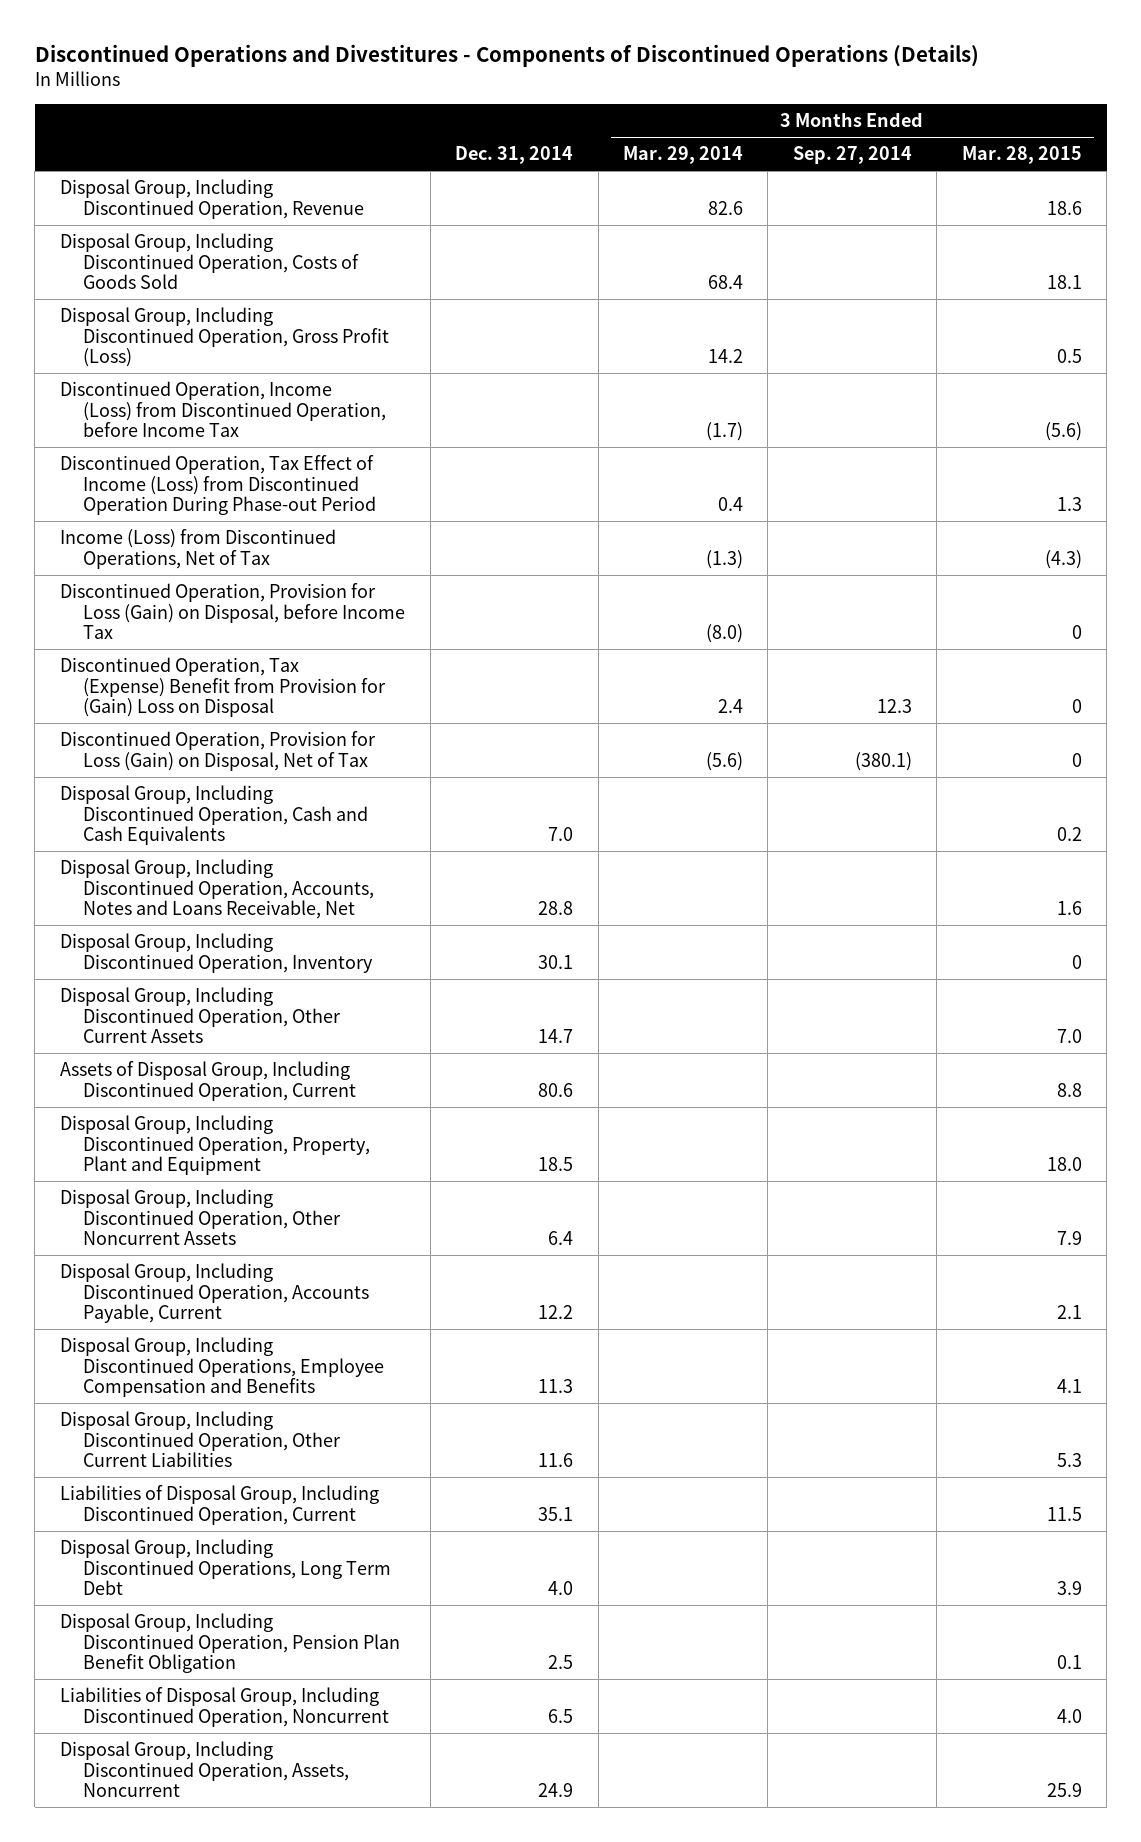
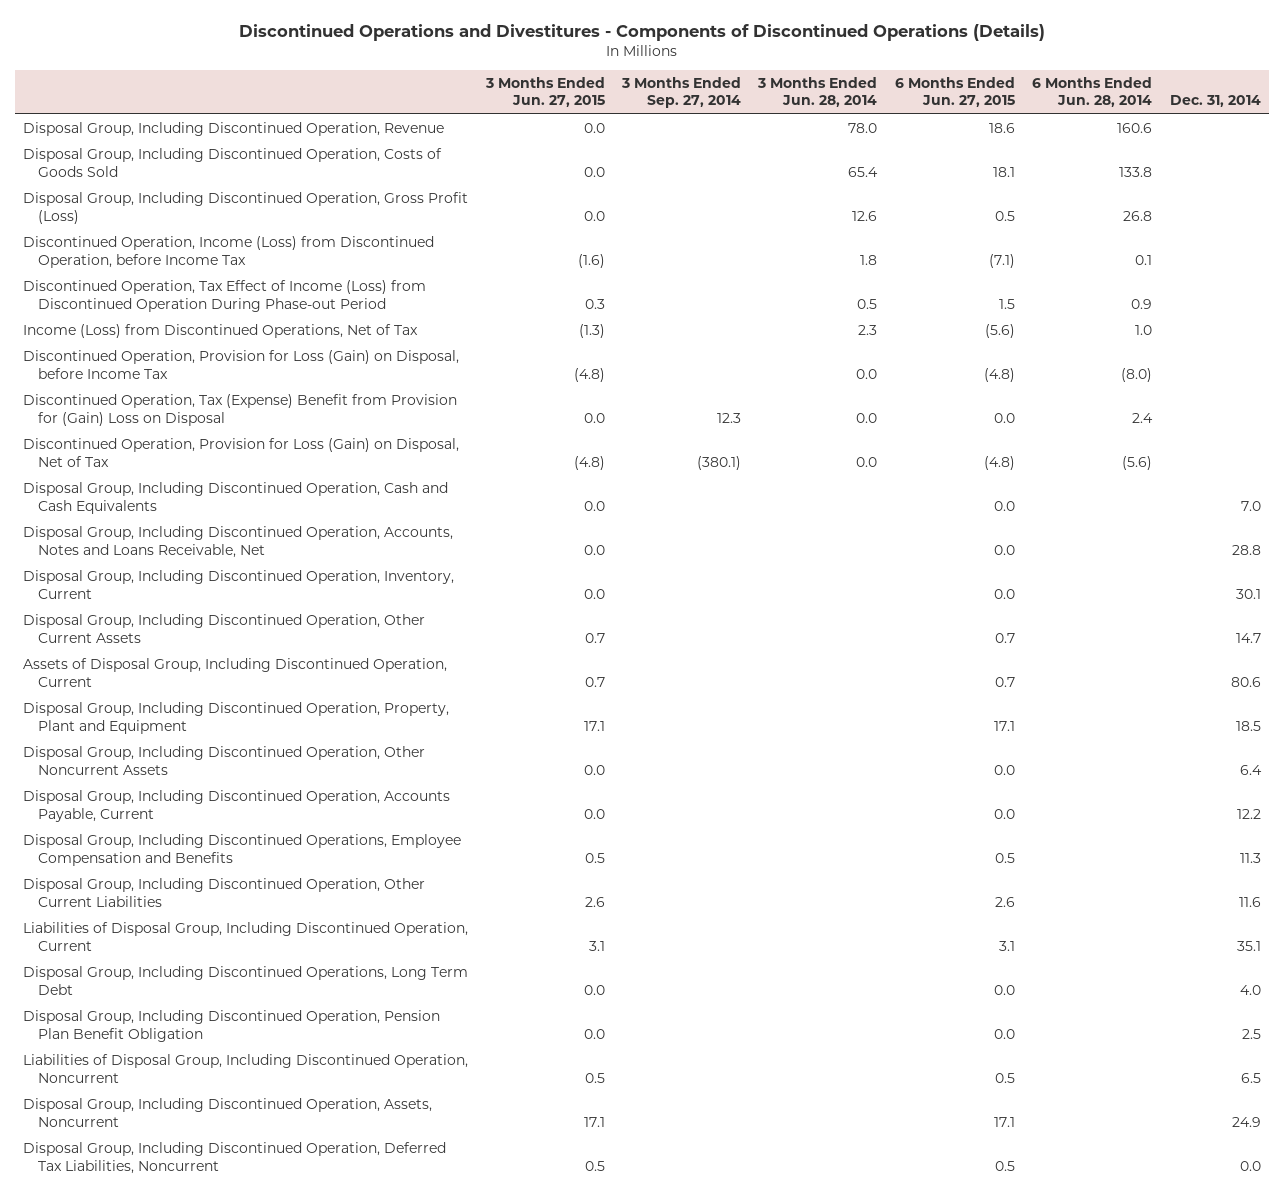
[623,146,744,165] Mar. 29, 2014 -> none
[961,146,1082,165] Mar. 28, 2015 -> none
none -> [484,76,605,108] 3 Months Ended Jun. 27, 2015
none -> [757,76,878,108] 3 Months Ended Jun. 28, 2014
none -> [894,76,1015,108] 6 Months Ended Jun. 27, 2015
none -> [1032,76,1153,108] 6 Months Ended Jun. 28, 2014
[59,933,374,973] Disposal Group, Including Discontinued Operation, Inventory -> [23,570,455,599] Disposal Group, Including Discontinued Operation, Inventory, Current
none -> [23,1142,447,1174] Disposal Group, Including Discontinued Operation, Deferred Tax Liabilities, Noncurrent

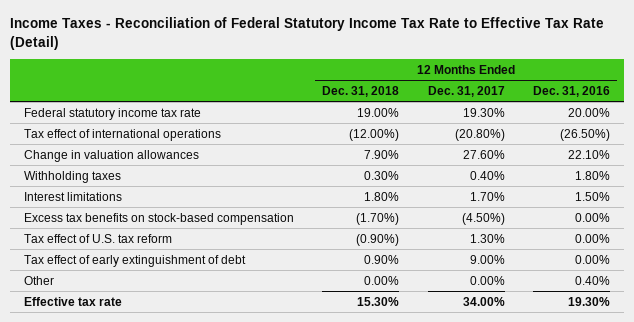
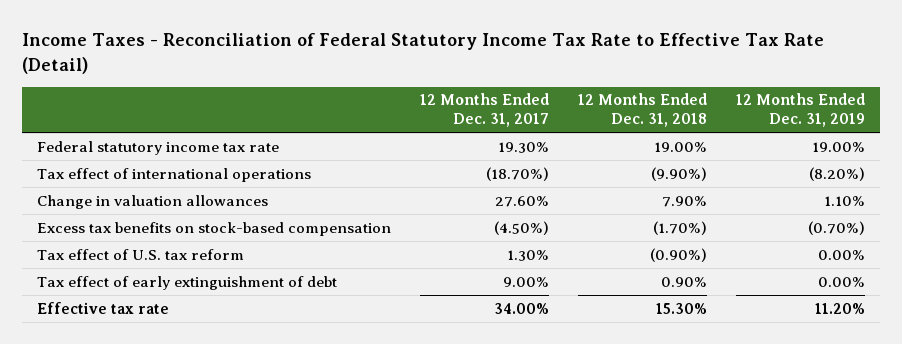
[532,85,610,97] Dec. 31, 2016 -> none
none -> [736,93,866,128] 12 Months Ended Dec. 31, 2019
[349,128,400,141] (12.00%) -> [651,166,708,181] (9.90%)
[454,128,505,141] (20.80%) -> [485,166,549,181] (18.70%)
[24,170,122,183] Withholding taxes -> none
[24,191,123,201] Interest limitations -> none
[24,275,55,285] Other -> none

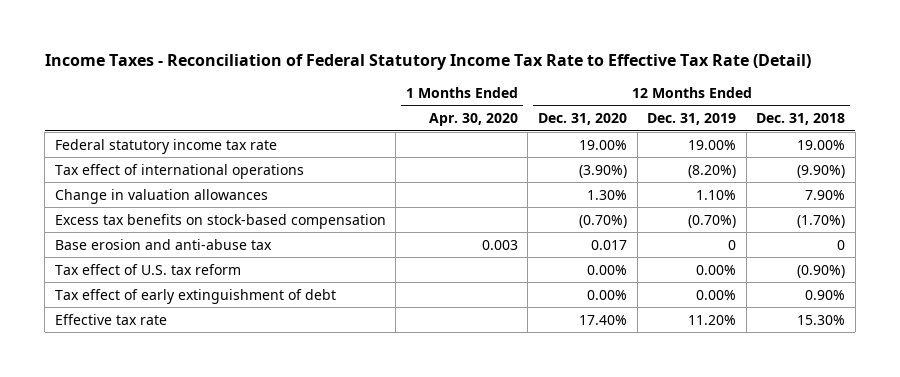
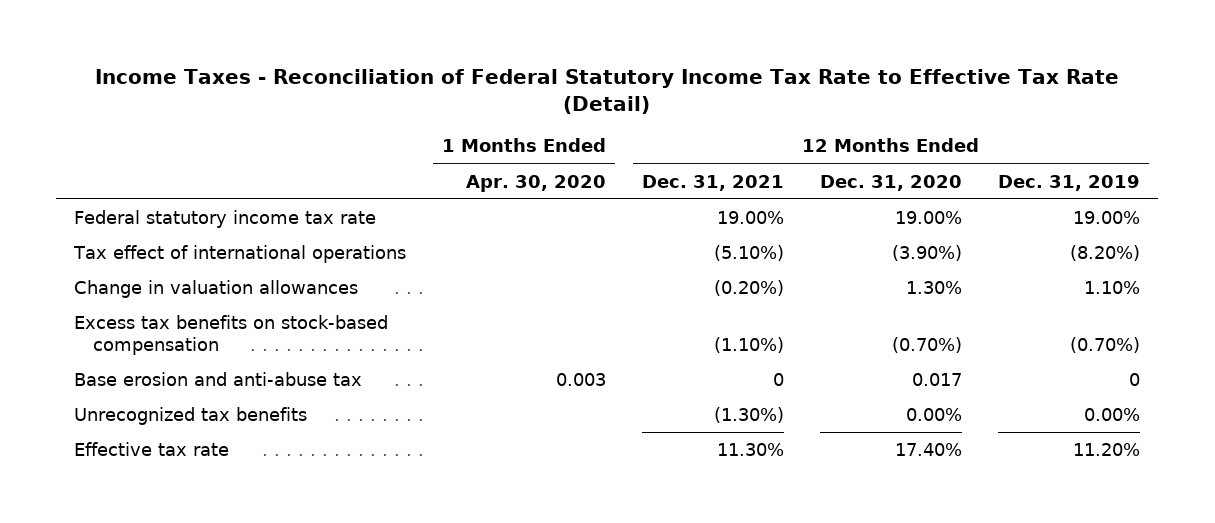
[756,112,846,125] Dec. 31, 2018 -> none
none -> [642,174,785,191] Dec. 31, 2021
[54,263,241,275] Tax effect of U.S. tax reform -> none
[54,288,336,304] Tax effect of early extinguishment of debt -> none
none -> [74,406,308,425] Unrecognized tax benefits

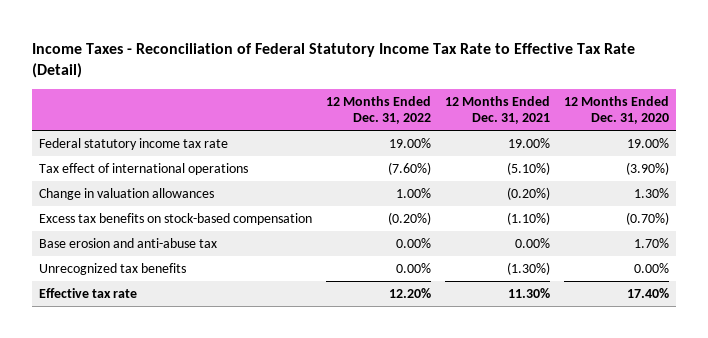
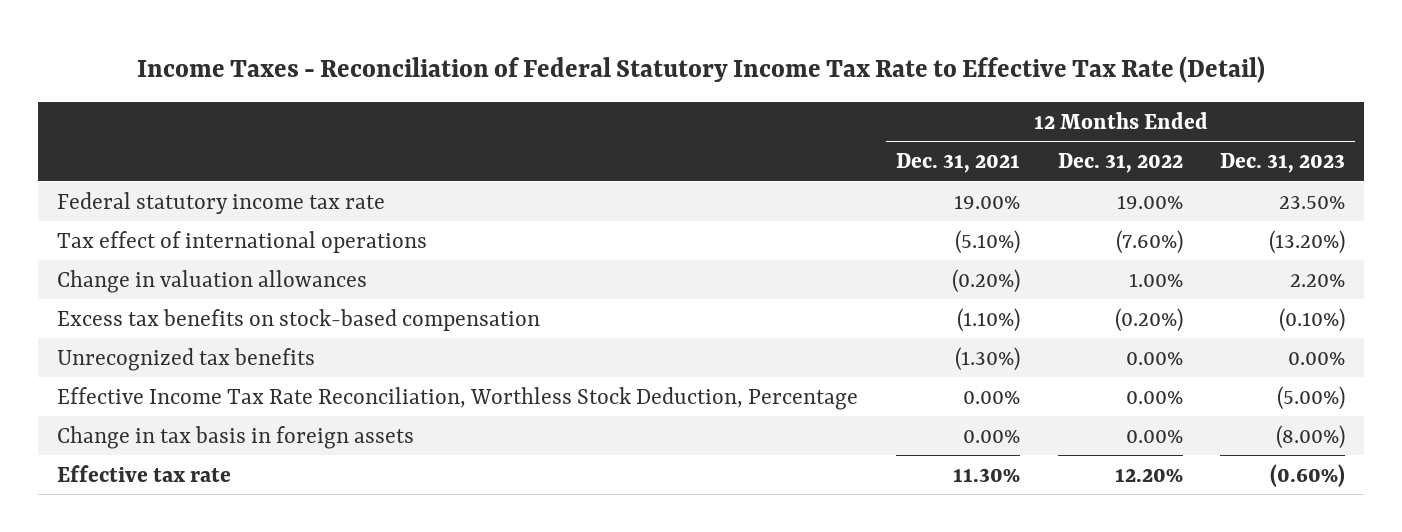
[563,96,669,125] 12 Months Ended Dec. 31, 2020 -> none
none -> [1220,153,1346,174] Dec. 31, 2023
[39,238,218,249] Base erosion and anti-abuse tax -> none
none -> [57,386,859,410] Effective Income Tax Rate Reconciliation, Worthless Stock Deduction, Percentage
none -> [57,425,415,449] Change in tax basis in foreign assets

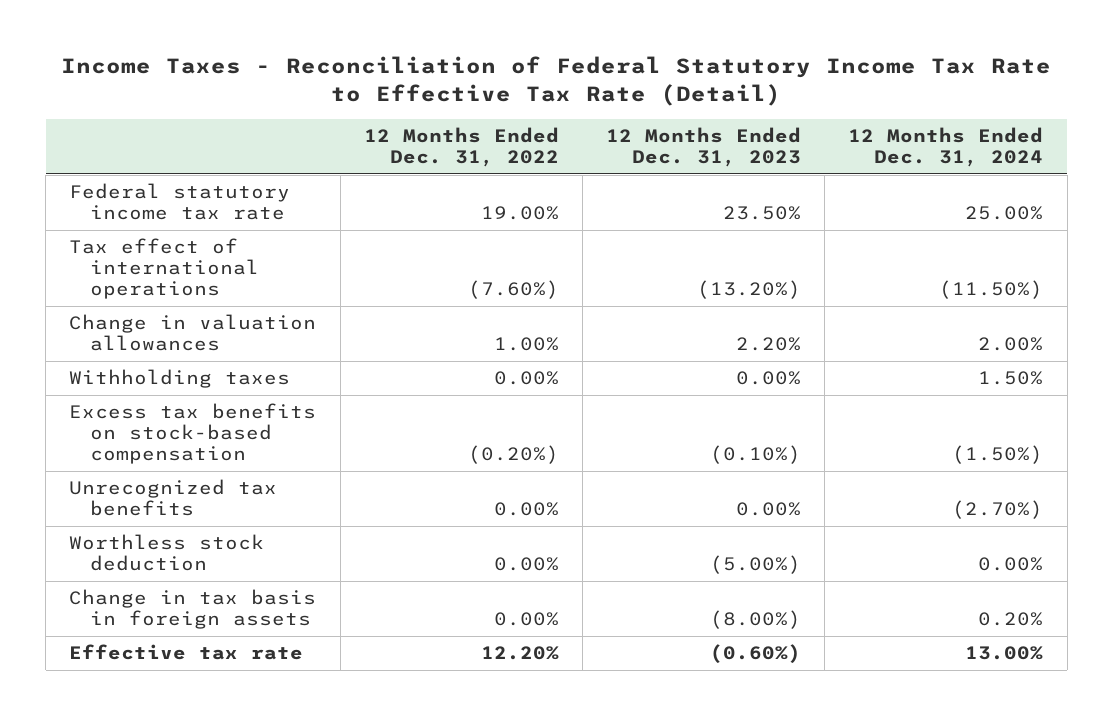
[895,153,1020,174] Dec. 31, 2021 -> none
none -> [848,127,1044,168] 12 Months Ended Dec. 31, 2024
none -> [69,369,291,389] Withholding taxes
[57,386,859,410] Effective Income Tax Rate Reconciliation, Worthless Stock Deduction, Percentage -> [69,534,265,572] Worthless stock deduction

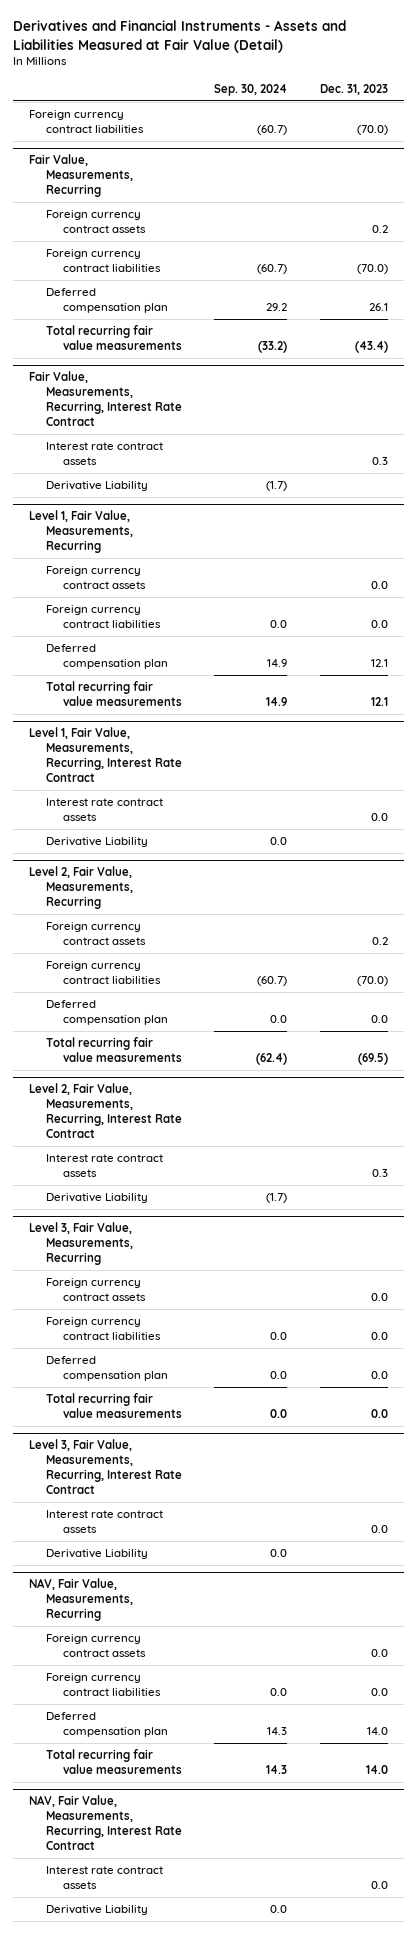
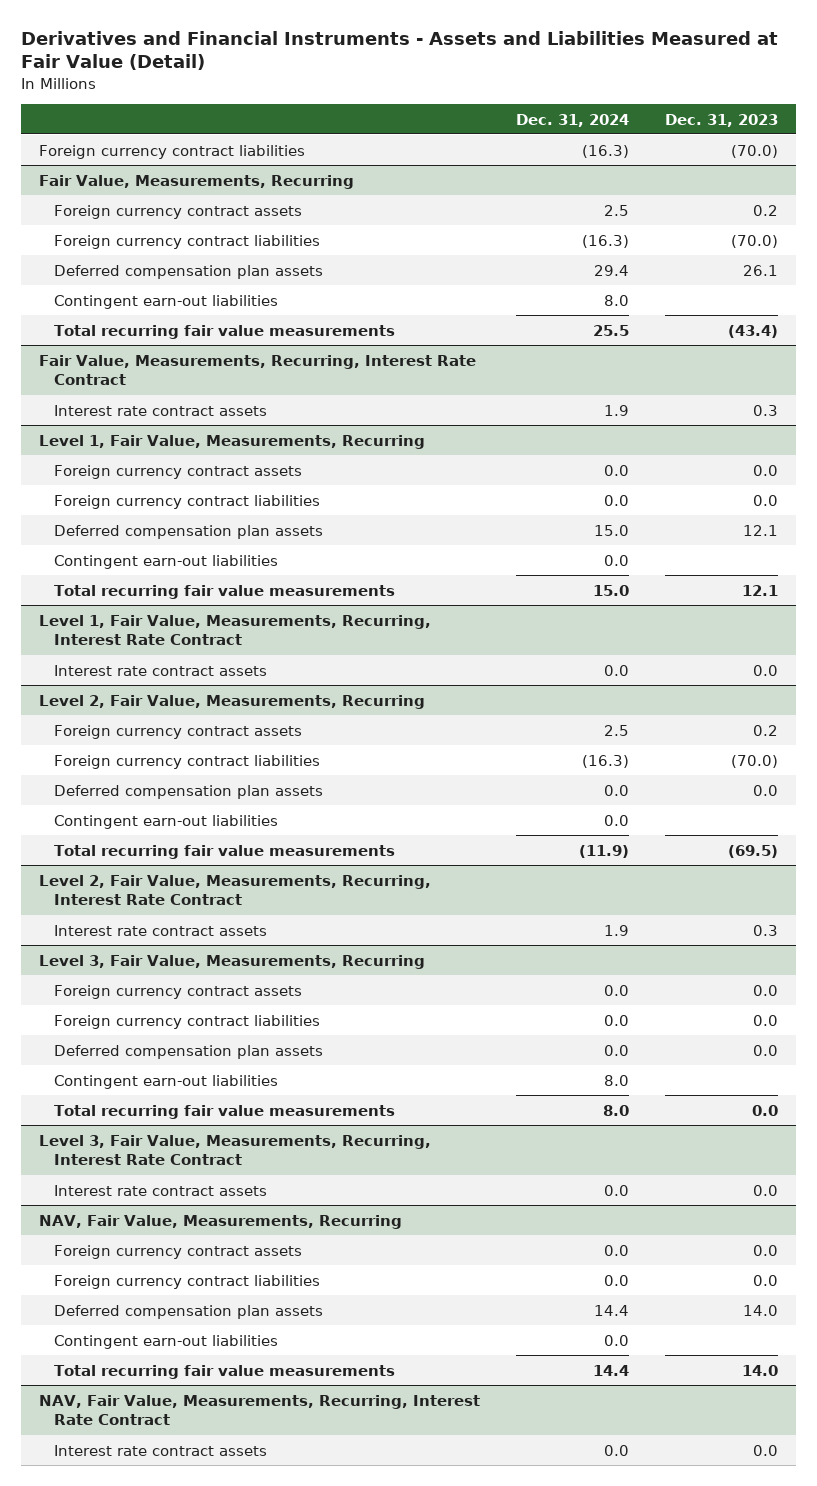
[214,84,288,97] Sep. 30, 2024 -> none
none -> [516,113,630,127] Dec. 31, 2024
[46,288,169,313] Deferred compensation plan -> [53,264,323,279] Deferred compensation plan assets
none -> [53,294,278,309] Contingent earn-out liabilities
[46,481,149,492] Derivative Liability -> none
[46,644,169,669] Deferred compensation plan -> [53,524,323,539] Deferred compensation plan assets
none -> [53,554,278,569] Contingent earn-out liabilities
[46,837,149,848] Derivative Liability -> none
[46,1000,169,1025] Deferred compensation plan -> [53,784,323,799] Deferred compensation plan assets
none -> [53,814,278,829] Contingent earn-out liabilities
[46,1193,149,1204] Derivative Liability -> none
[46,1356,169,1381] Deferred compensation plan -> [53,1044,323,1059] Deferred compensation plan assets
none -> [53,1074,278,1089] Contingent earn-out liabilities
[46,1549,149,1560] Derivative Liability -> none
[46,1712,169,1737] Deferred compensation plan -> [53,1304,323,1319] Deferred compensation plan assets
none -> [53,1334,278,1349] Contingent earn-out liabilities
[46,1905,149,1916] Derivative Liability -> none

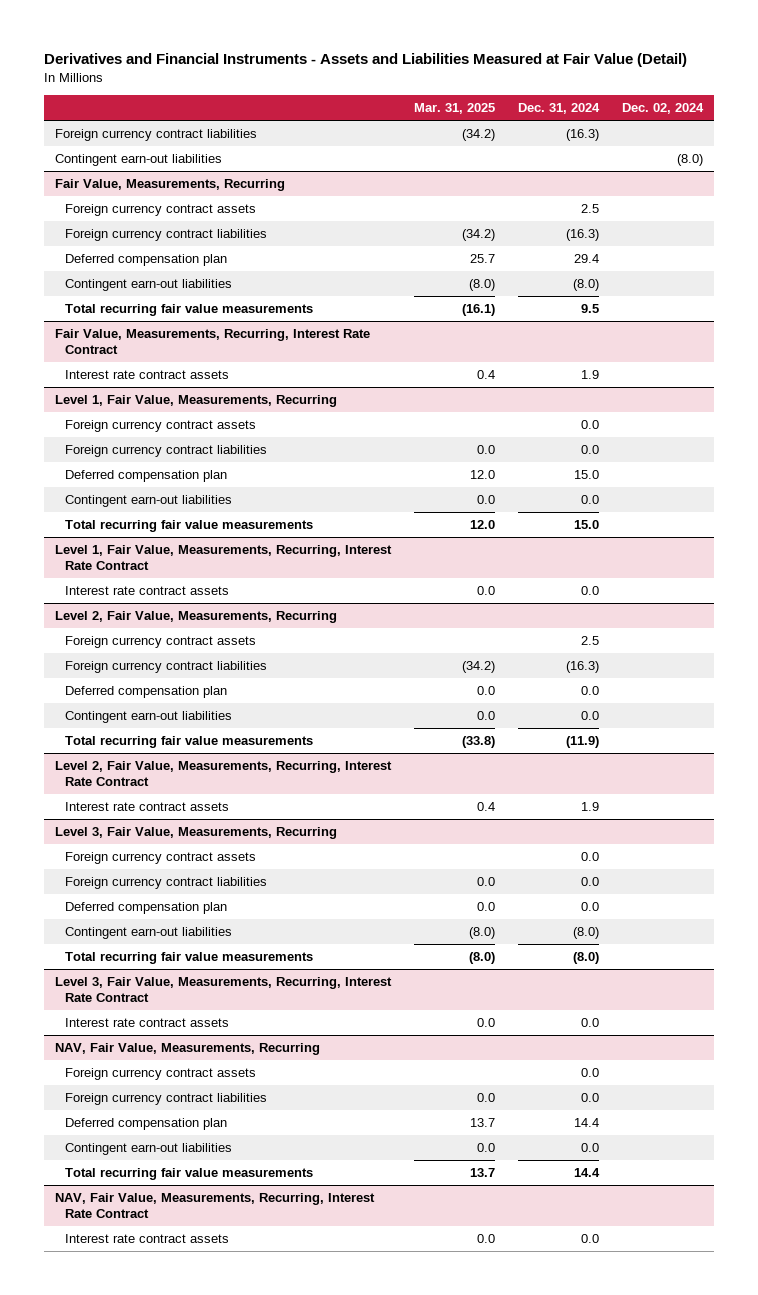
[665,113,779,127] Dec. 31, 2023 -> none
none -> [413,102,495,114] Mar. 31, 2025
none -> [621,102,704,114] Dec. 02, 2024
none -> [55,154,223,167] Contingent earn-out liabilities
[53,264,323,279] Deferred compensation plan assets -> [64,254,227,267] Deferred compensation plan
[604,294,630,306] 8.0 -> [572,279,599,292] (8.0)
[593,324,630,336] 25.5 -> [580,304,599,314] 9.5
[53,524,323,539] Deferred compensation plan assets -> [64,470,227,483] Deferred compensation plan
[53,784,323,799] Deferred compensation plan assets -> [64,686,227,699] Deferred compensation plan
[53,1044,323,1059] Deferred compensation plan assets -> [64,902,227,915] Deferred compensation plan
[604,1074,630,1086] 8.0 -> [572,927,599,940] (8.0)
[603,1104,630,1116] 8.0 -> [572,952,599,965] (8.0)
[53,1304,323,1319] Deferred compensation plan assets -> [64,1118,227,1131] Deferred compensation plan

